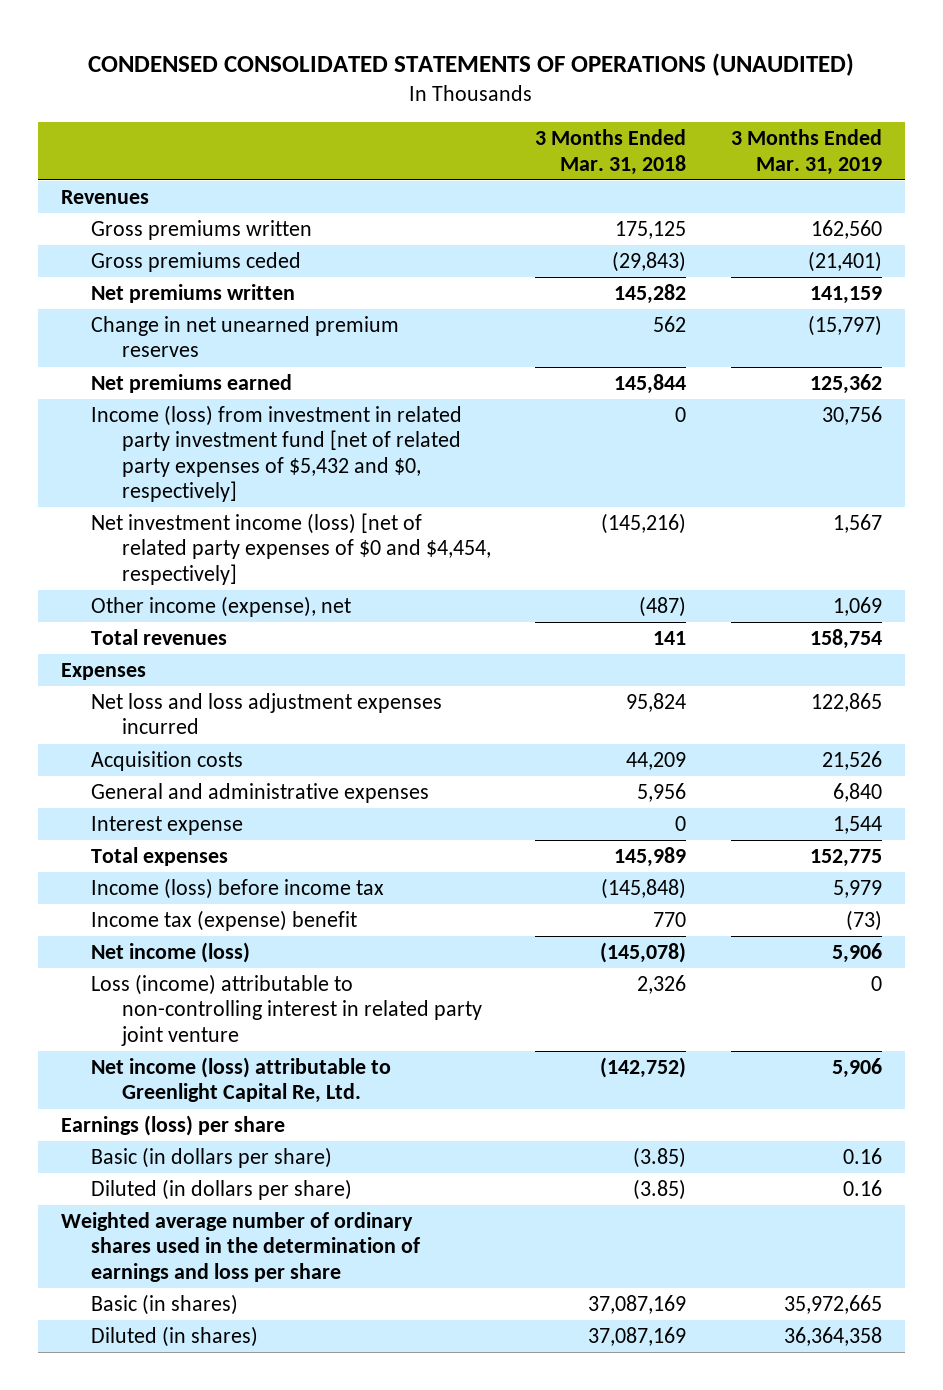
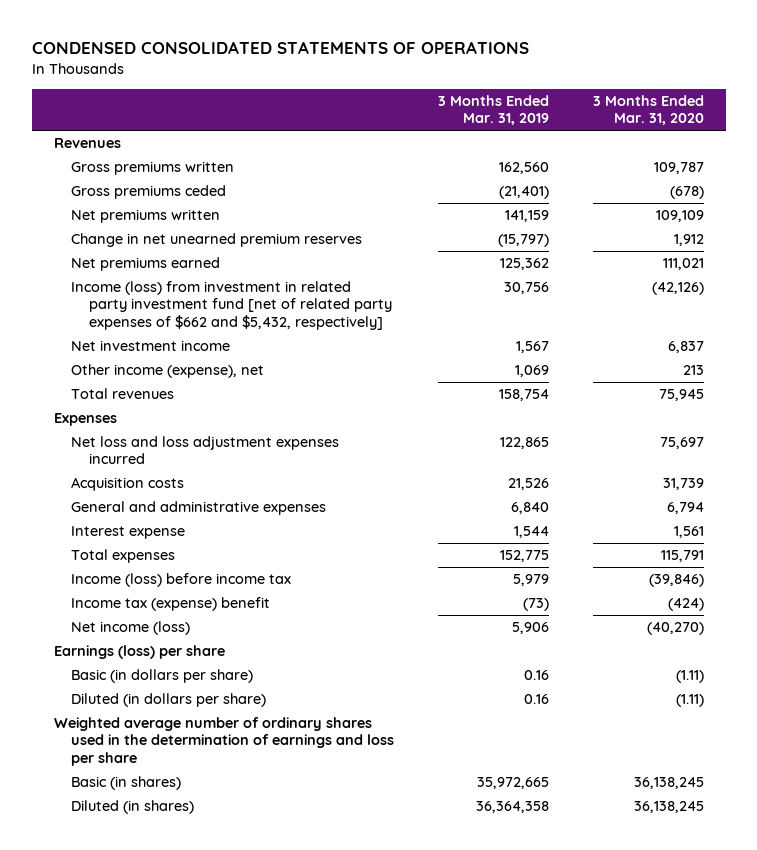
[88,52,855,76] CONDENSED CONSOLIDATED STATEMENTS OF OPERATIONS (UNAUDITED) -> [31,41,529,55] CONDENSED CONSOLIDATED STATEMENTS OF OPERATIONS
[535,129,687,175] 3 Months Ended Mar. 31, 2018 -> none
none -> [592,95,704,126] 3 Months Ended Mar. 31, 2020
[91,405,463,503] Income (loss) from investment in related party investment fund [net of related party expenses of $5,432 and $0, respectively] -> [71,281,392,330] Income (loss) from investment in related party investment fund [net of related party expenses of $662 and $5,432, respectively]
[91,513,491,585] Net investment income (loss) [net of related party expenses of $0 and $4,454, respectively] -> [71,340,231,352] Net investment income
[91,974,482,1046] Loss (income) attributable to non-controlling interest in related party joint venture -> none
[91,1057,392,1104] Net income (loss) attributable to Greenlight Capital Re, Ltd. -> none

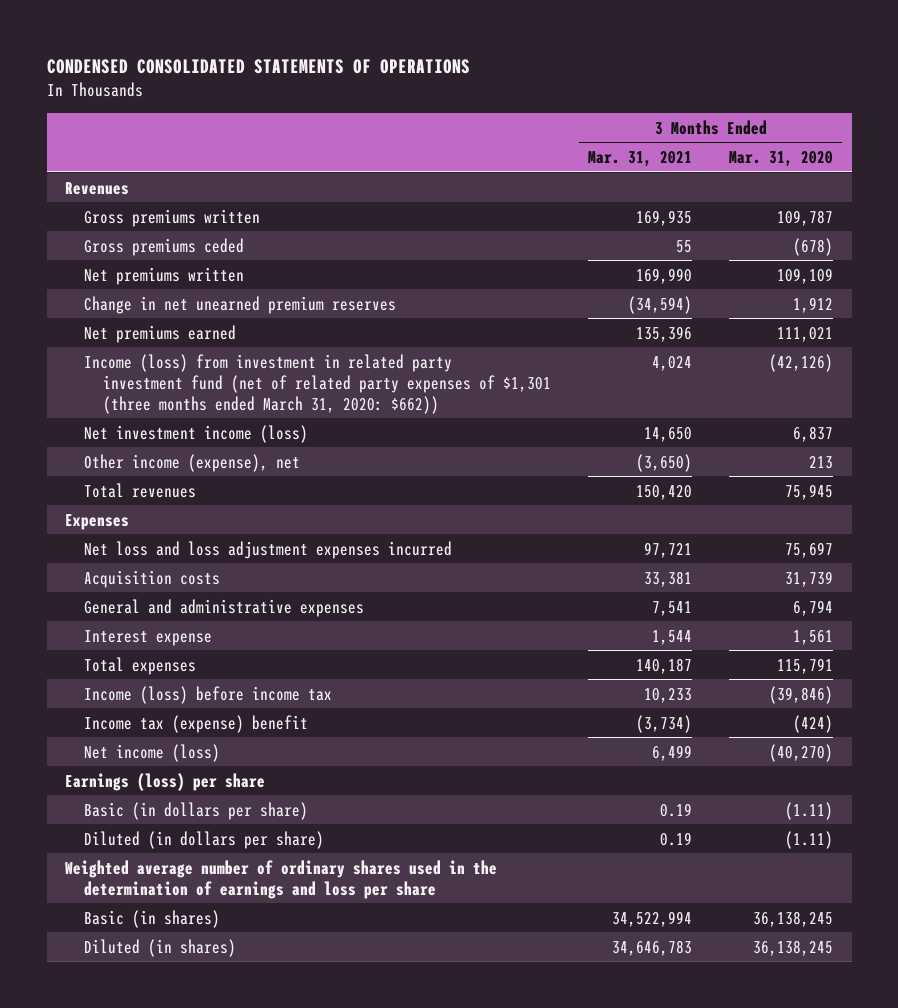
[438,95,550,126] 3 Months Ended Mar. 31, 2019 -> none
none -> [588,151,693,168] Mar. 31, 2021
[71,281,392,330] Income (loss) from investment in related party investment fund [net of related party expenses of $662 and $5,432, respectively] -> [84,353,552,414] Income (loss) from investment in related party investment fund (net of related party expenses of $1,301 (three months ended March 31, 2020: $662))
[71,340,231,352] Net investment income -> [84,424,309,443] Net investment income (loss)

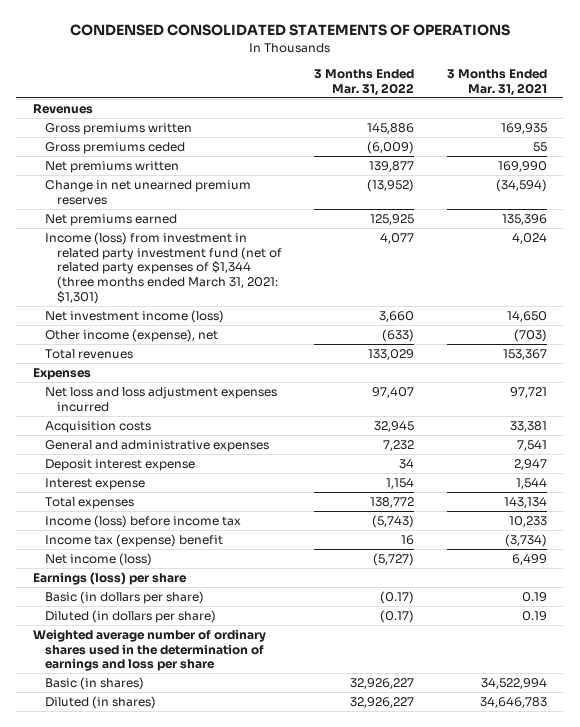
[729,151,834,168] Mar. 31, 2020 -> none
none -> [314,69,415,96] 3 Months Ended Mar. 31, 2022
[84,353,552,414] Income (loss) from investment in related party investment fund (net of related party expenses of $1,301 (three months ended March 31, 2020: $662)) -> [44,231,282,304] Income (loss) from investment in related party investment fund (net of related party expenses of $1,344 (three months ended March 31, 2021: $1,301)
[636,453,693,472] (3,650) -> [513,328,547,342] (703)
[636,484,693,500] 150,420 -> [502,348,547,360] 153,367
none -> [44,458,195,471] Deposit interest expense
[636,657,693,674] 140,187 -> [503,496,547,508] 143,134

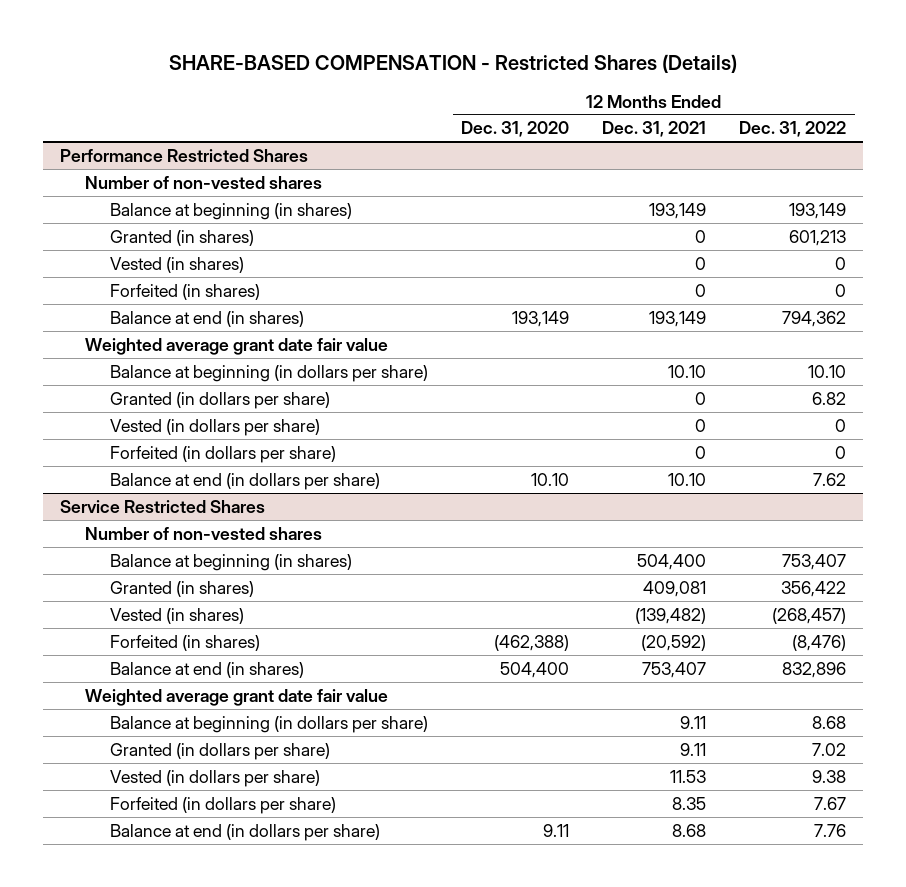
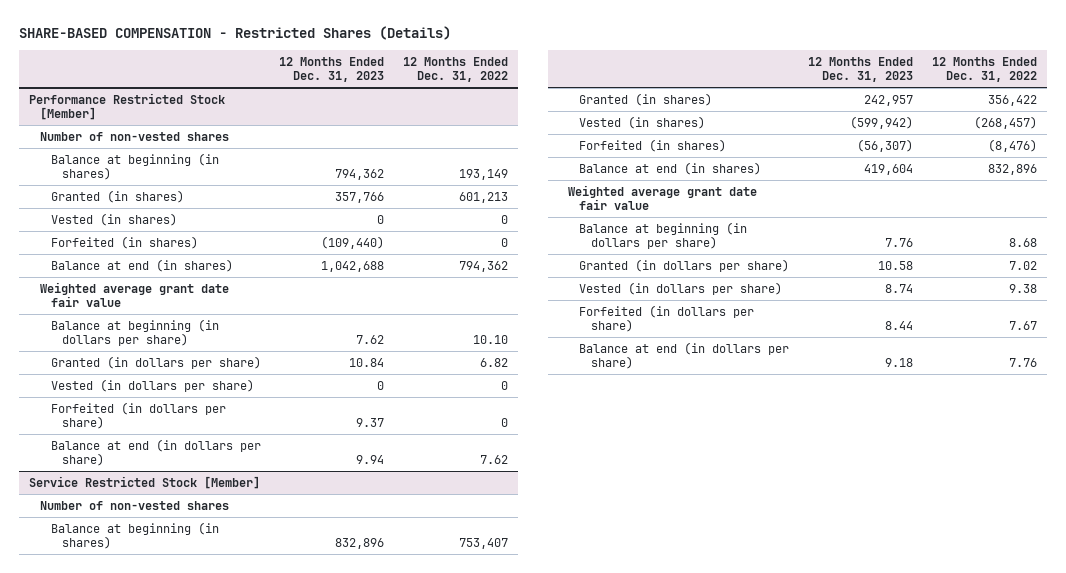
[460,121,569,138] Dec. 31, 2020 -> none
[602,121,707,138] Dec. 31, 2021 -> none
none -> [279,56,385,83] 12 Months Ended Dec. 31, 2023
[59,148,308,162] Performance Restricted Shares -> [28,92,225,121] Performance Restricted Stock [Member]
[59,499,265,513] Service Restricted Shares -> [28,475,260,489] Service Restricted Stock [Member]

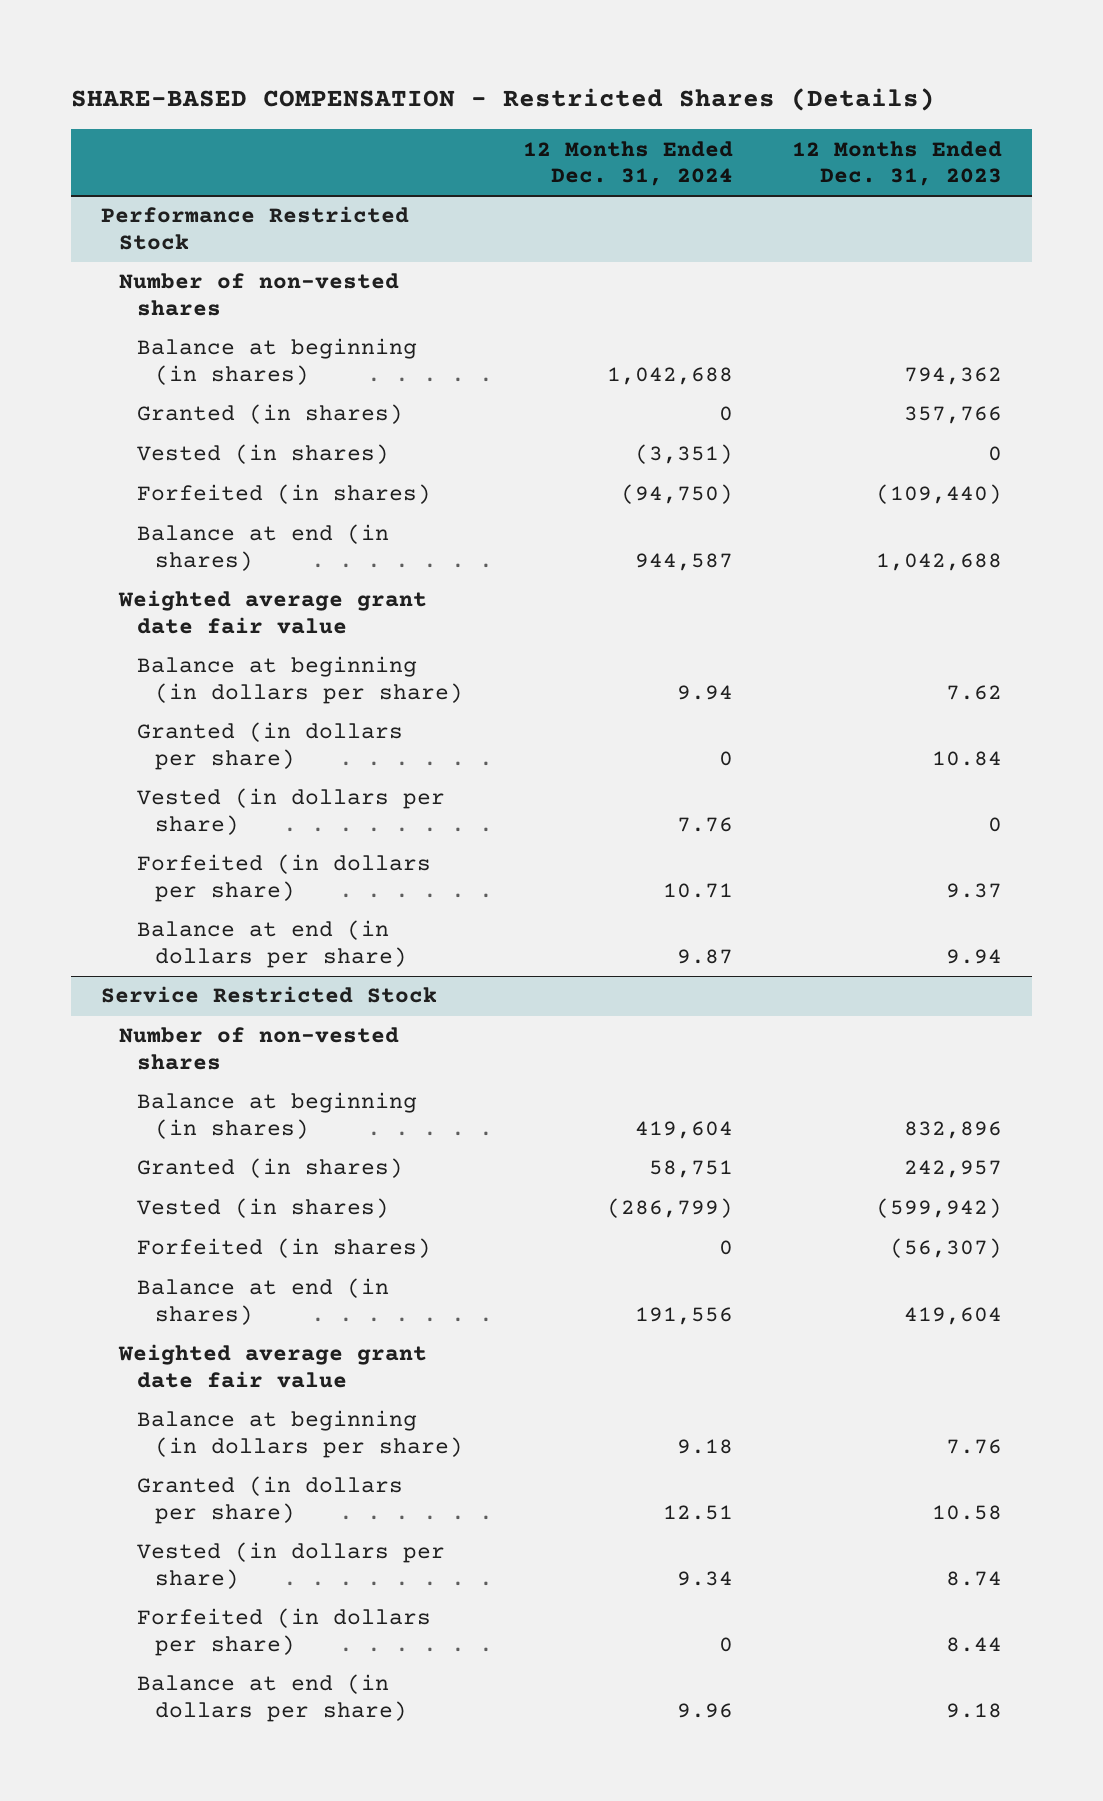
[403,56,509,83] 12 Months Ended Dec. 31, 2022 -> none
none -> [522,140,733,187] 12 Months Ended Dec. 31, 2024
[28,92,225,121] Performance Restricted Stock [Member] -> [100,206,409,250] Performance Restricted Stock
[28,475,260,489] Service Restricted Stock [Member] -> [100,986,437,1004] Service Restricted Stock

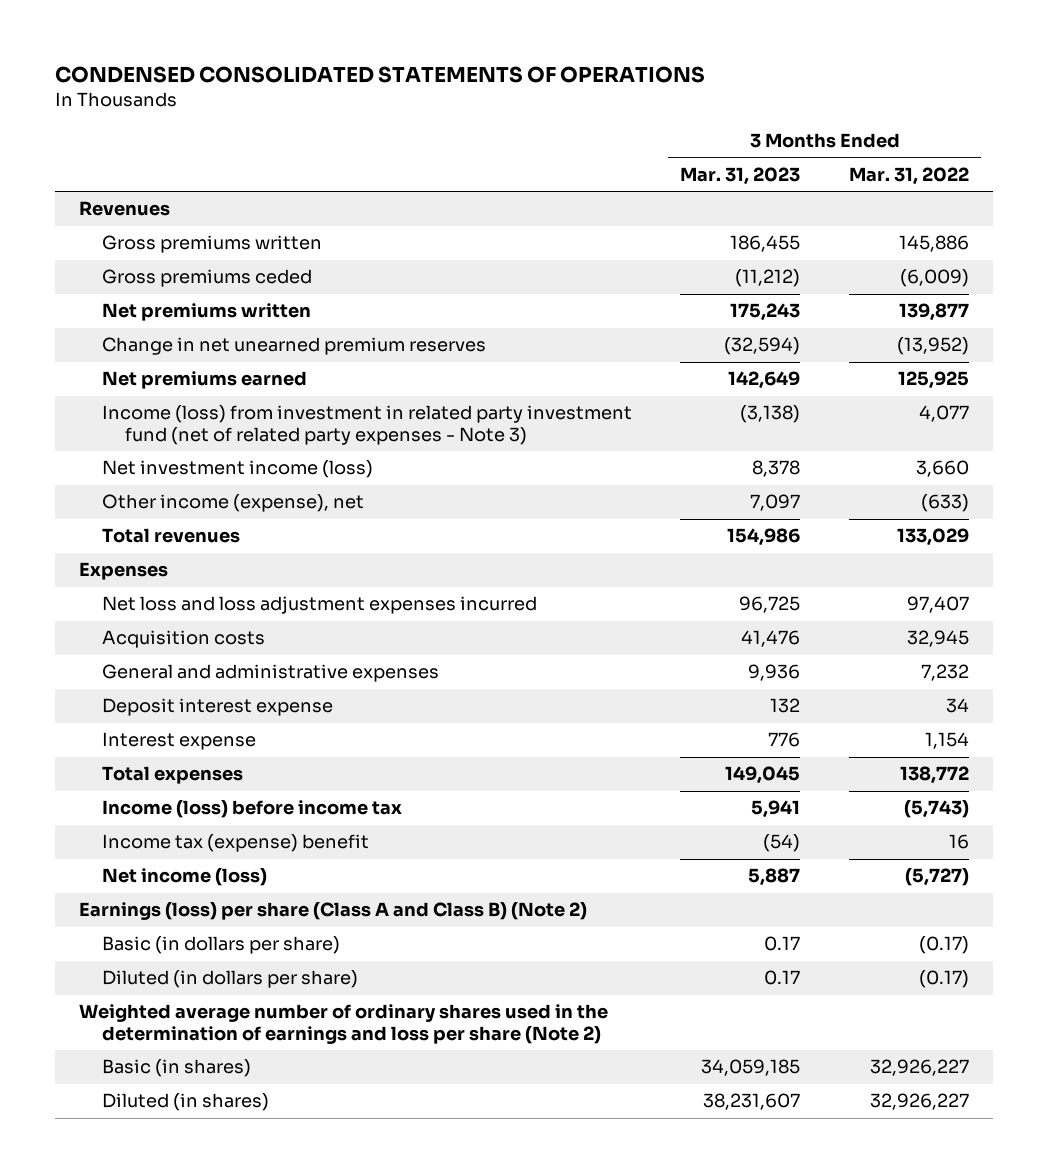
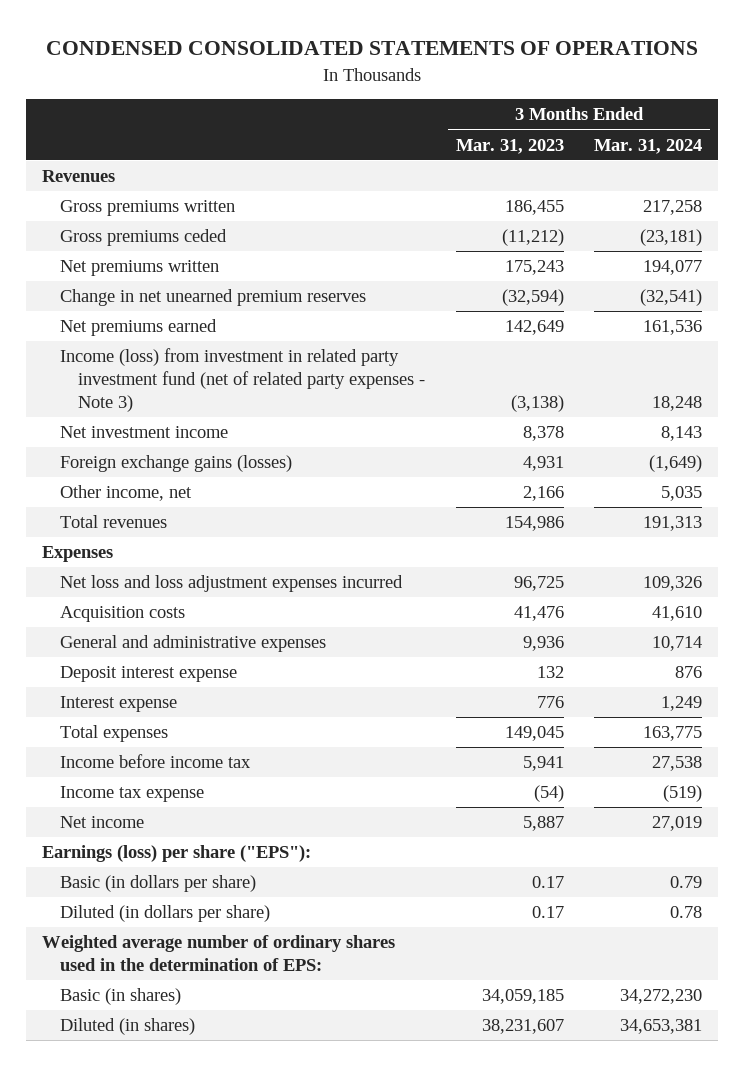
[848,166,969,185] Mar. 31, 2022 -> none
none -> [594,138,703,154] Mar. 31, 2024
[101,460,373,479] Net investment income (loss) -> [59,426,228,439] Net investment income
none -> [59,455,292,473] Foreign exchange gains (losses)
[101,494,364,513] Other income (expense), net -> [59,485,192,502] Other income, net
[750,494,801,512] 7,097 -> [522,486,564,502] 2,166
[101,800,402,819] Income (loss) before income tax -> [59,754,251,769] Income before income tax
[101,834,369,853] Income tax (expense) benefit -> [59,786,204,803] Income tax expense
[101,868,267,887] Net income (loss) -> [59,816,144,829] Net income
[78,902,587,921] Earnings (loss) per share (Class A and Class B) (Note 2) -> [41,845,311,863] Earnings (loss) per share ("EPS"):
[78,1004,608,1044] Weighted average number of ordinary shares used in the determination of earnings and loss per share (Note 2) -> [41,935,395,972] Weighted average number of ordinary shares used in the determination of EPS:

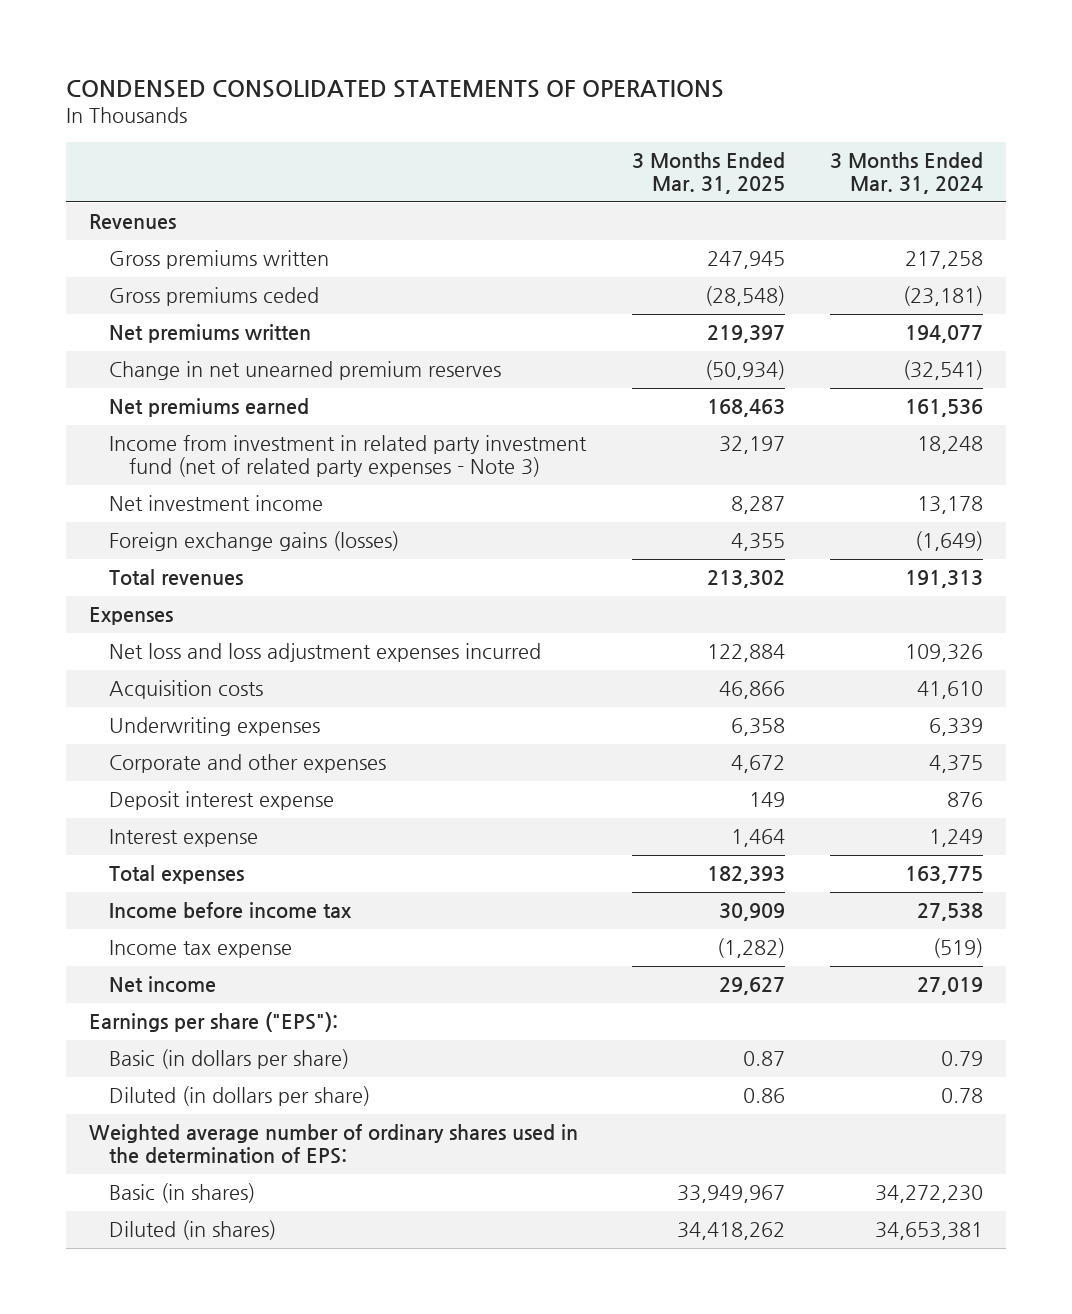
[455,138,564,154] Mar. 31, 2023 -> none
none -> [631,152,785,194] 3 Months Ended Mar. 31, 2025
[59,348,425,413] Income (loss) from investment in related party investment fund (net of related party expenses - Note 3) -> [108,435,587,478] Income from investment in related party investment fund (net of related party expenses - Note 3)
[661,426,703,442] 8,143 -> [917,496,984,515] 13,178
[59,485,192,502] Other income, net -> none
[59,635,326,653] General and administrative expenses -> none
none -> [108,717,320,737] Underwriting expenses
none -> [108,754,386,774] Corporate and other expenses
[41,845,311,863] Earnings (loss) per share ("EPS"): -> [88,1012,338,1033] Earnings per share ("EPS"):

